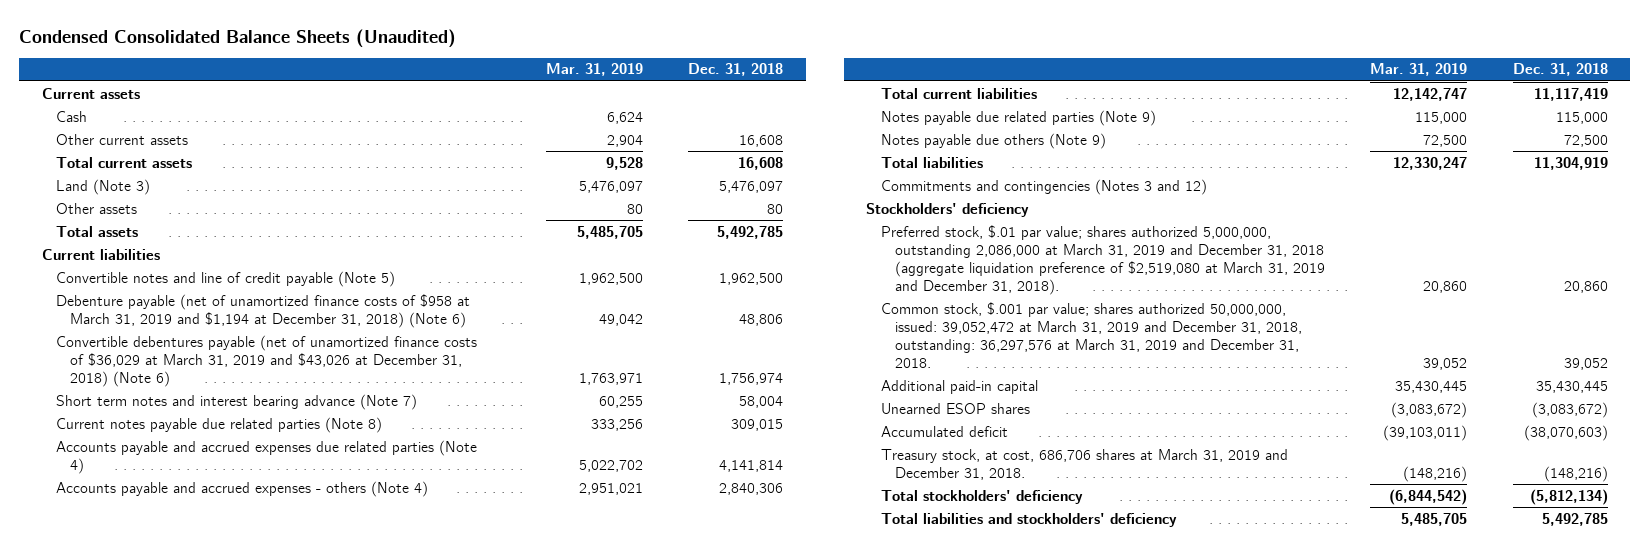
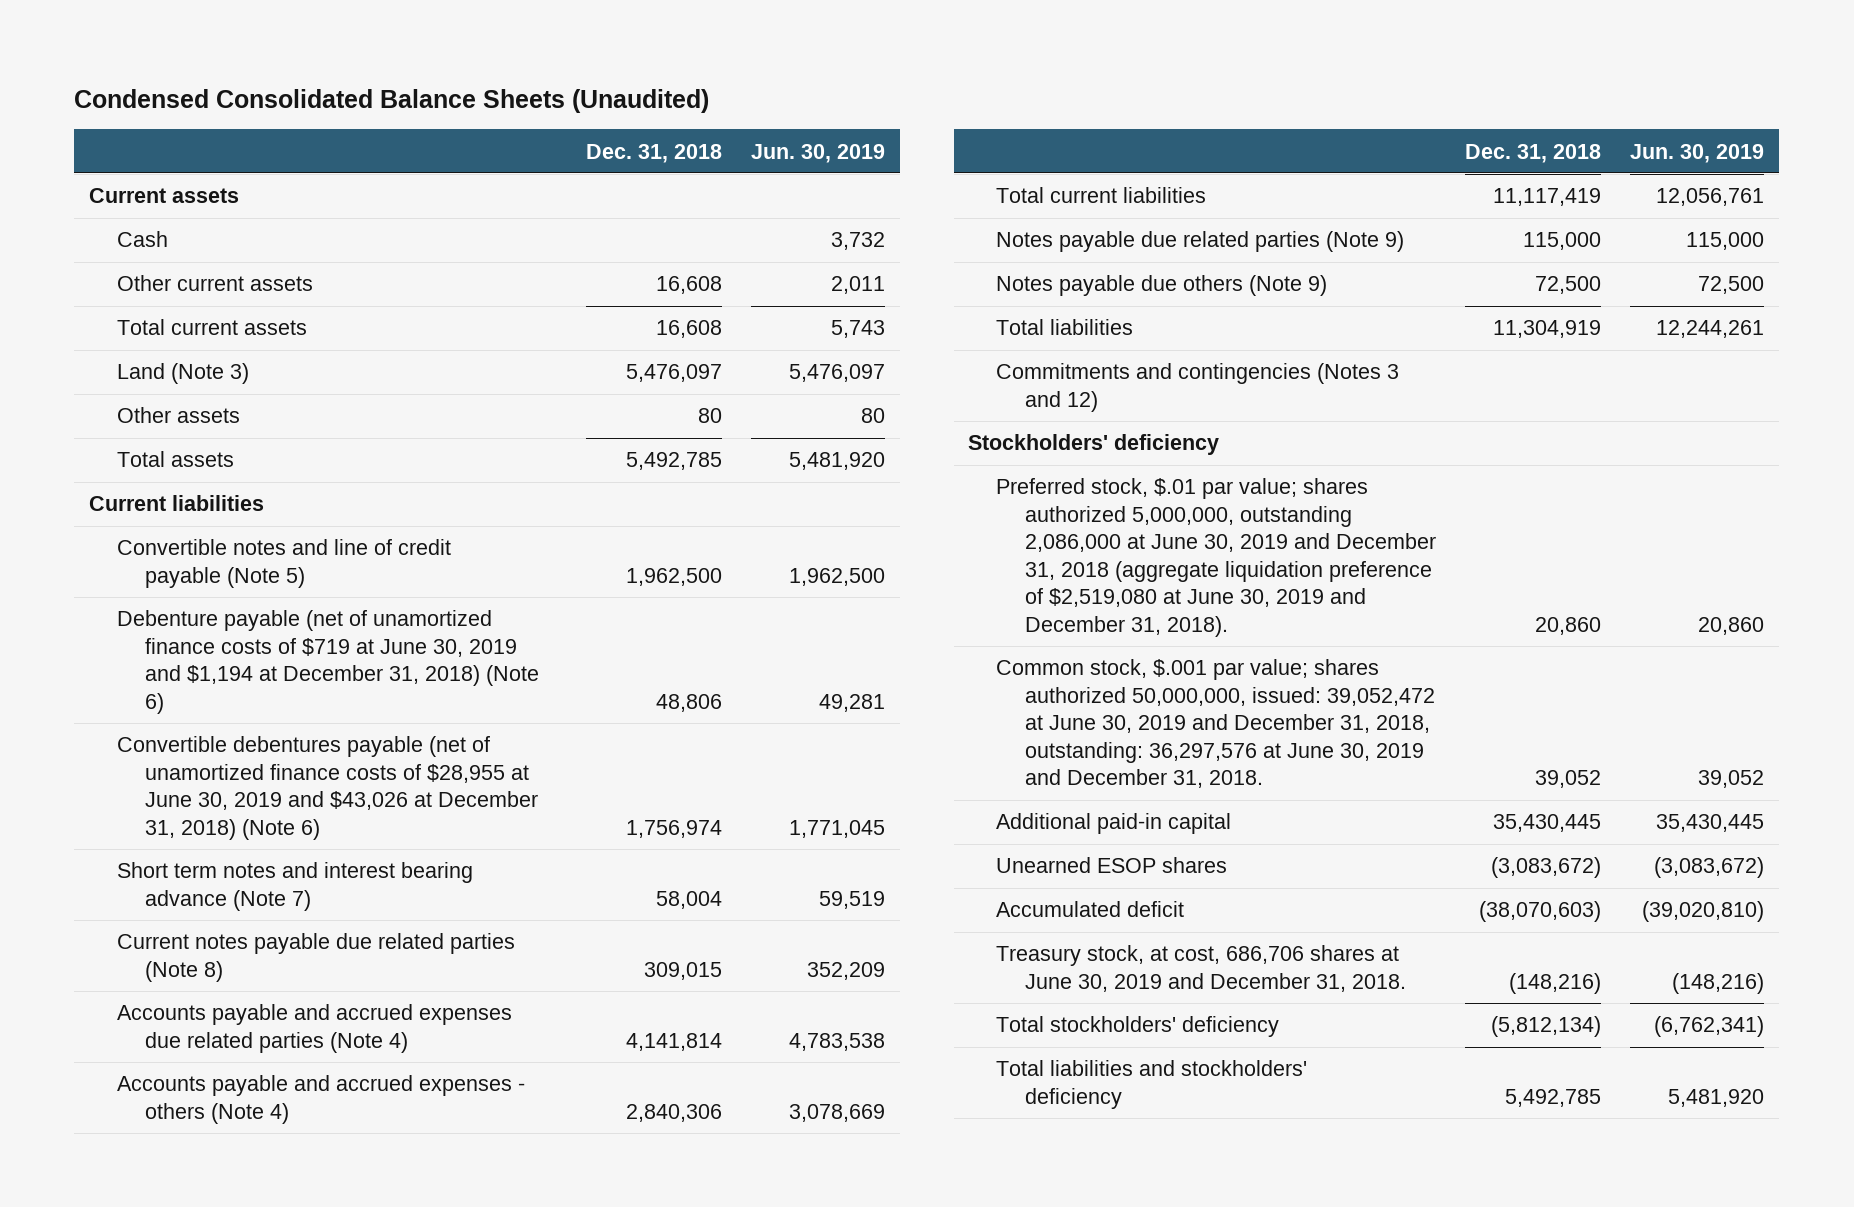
[545,63,643,77] Mar. 31, 2019 -> none
none -> [751,143,886,163] Jun. 30, 2019
[56,293,471,328] Debenture payable (net of unamortized finance costs of $958 at March 31, 2019 and $1,194 at December 31, 2018) (Note 6) -> [117,610,540,714] Debenture payable (net of unamortized finance costs of $719 at June 30, 2019 and $1,194 at December 31, 2018) (Note 6)
[56,334,478,387] Convertible debentures payable (net of unamortized finance costs of $36,029 at March 31, 2019 and $43,026 at December 31, 2018) (Note 6) -> [117,736,539,840] Convertible debentures payable (net of unamortized finance costs of $28,955 at June 30, 2019 and $43,026 at December 31, 2018) (Note 6)
[880,224,1326,296] Preferred stock, $.01 par value; shares authorized 5,000,000, outstanding 2,086,000 at March 31, 2019 and December 31, 2018 (aggregate liquidation preference of $2,519,080 at March 31, 2019 and December 31, 2018). -> [996,478,1436,637] Preferred stock, $.01 par value; shares authorized 5,000,000, outstanding 2,086,000 at June 30, 2019 and December 31, 2018 (aggregate liquidation preference of $2,519,080 at June 30, 2019 and December 31, 2018).
[880,301,1303,369] Common stock, $.001 par value; shares authorized 50,000,000, issued: 39,052,472 at March 31, 2019 and December 31, 2018, outstanding: 36,297,576 at March 31, 2019 and December 31, 2018. -> [996,659,1435,789] Common stock, $.001 par value; shares authorized 50,000,000, issued: 39,052,472 at June 30, 2019 and December 31, 2018, outstanding: 36,297,576 at June 30, 2019 and December 31, 2018.
[880,448,1288,480] Treasury stock, at cost, 686,706 shares at March 31, 2019 and December 31, 2018. -> [996,945,1406,992] Treasury stock, at cost, 686,706 shares at June 30, 2019 and December 31, 2018.

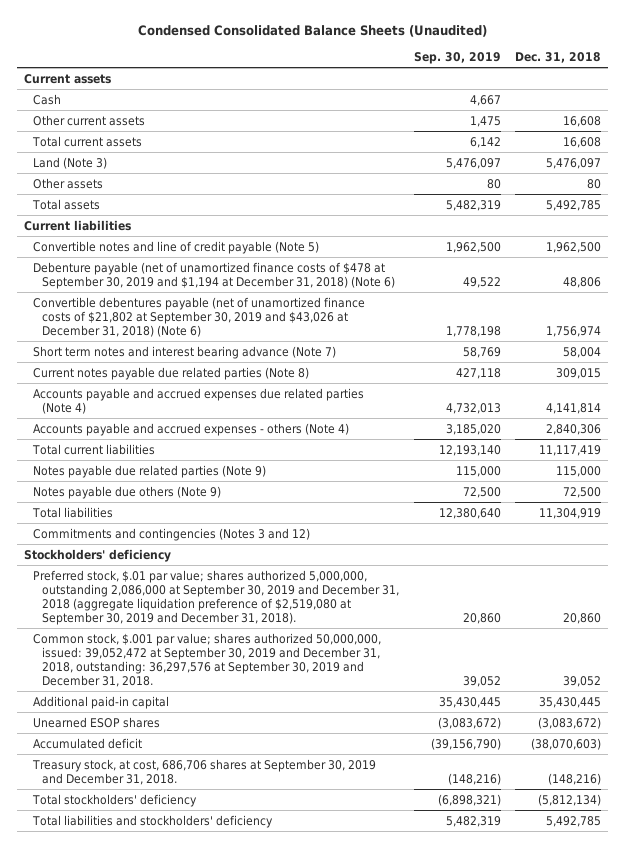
[751,143,886,163] Jun. 30, 2019 -> none
none -> [413,51,501,64] Sep. 30, 2019
[117,610,540,714] Debenture payable (net of unamortized finance costs of $719 at June 30, 2019 and $1,194 at December 31, 2018) (Note 6) -> [33,261,396,289] Debenture payable (net of unamortized finance costs of $478 at September 30, 2019 and $1,194 at December 31, 2018) (Note 6)
[117,736,539,840] Convertible debentures payable (net of unamortized finance costs of $28,955 at June 30, 2019 and $43,026 at December 31, 2018) (Note 6) -> [33,296,366,337] Convertible debentures payable (net of unamortized finance costs of $21,802 at September 30, 2019 and $43,026 at December 31, 2018) (Note 6)
[996,478,1436,637] Preferred stock, $.01 par value; shares authorized 5,000,000, outstanding 2,086,000 at June 30, 2019 and December 31, 2018 (aggregate liquidation preference of $2,519,080 at June 30, 2019 and December 31, 2018). -> [33,569,400,626] Preferred stock, $.01 par value; shares authorized 5,000,000, outstanding 2,086,000 at September 30, 2019 and December 31, 2018 (aggregate liquidation preference of $2,519,080 at September 30, 2019 and December 31, 2018).
[996,659,1435,789] Common stock, $.001 par value; shares authorized 50,000,000, issued: 39,052,472 at June 30, 2019 and December 31, 2018, outstanding: 36,297,576 at June 30, 2019 and December 31, 2018. -> [33,632,382,688] Common stock, $.001 par value; shares authorized 50,000,000, issued: 39,052,472 at September 30, 2019 and December 31, 2018, outstanding: 36,297,576 at September 30, 2019 and December 31, 2018.
[996,945,1406,992] Treasury stock, at cost, 686,706 shares at June 30, 2019 and December 31, 2018. -> [32,758,377,785] Treasury stock, at cost, 686,706 shares at September 30, 2019 and December 31, 2018.

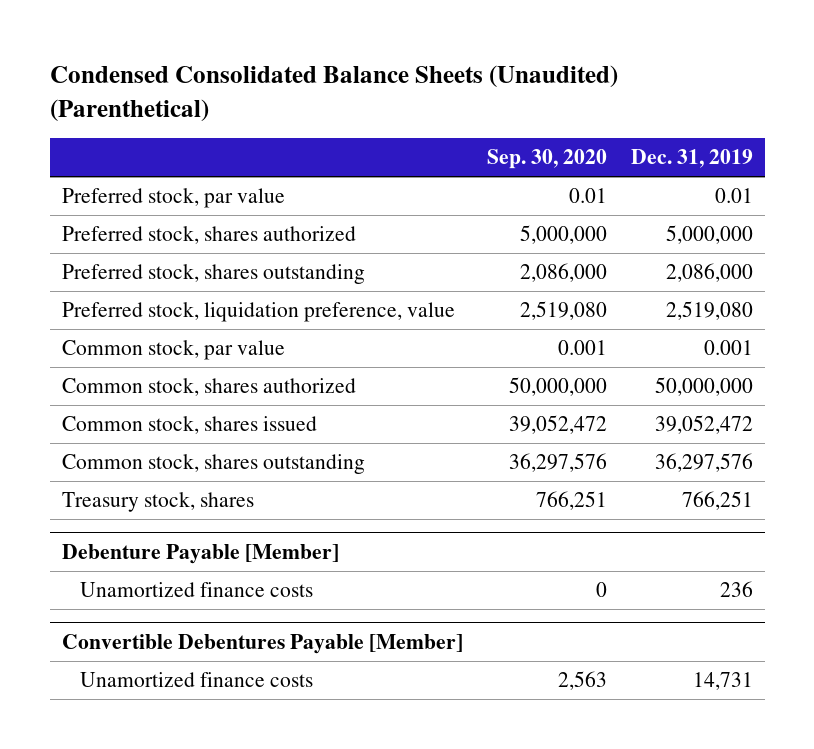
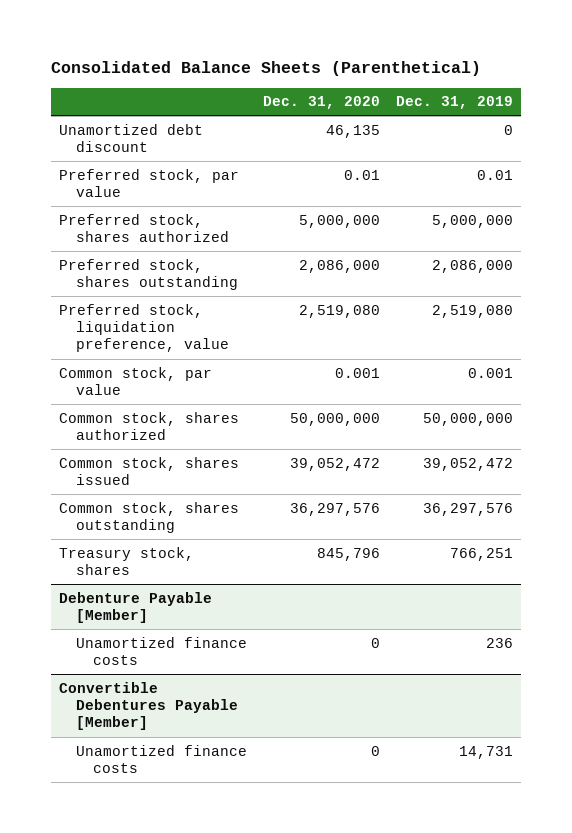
[49,65,618,122] Condensed Consolidated Balance Sheets (Unaudited) (Parenthetical) -> [50,61,481,77] Consolidated Balance Sheets (Parenthetical)
[486,149,607,170] Sep. 30, 2020 -> none
none -> [263,96,381,110] Dec. 31, 2020
none -> [58,123,203,153] Unamortized debt discount

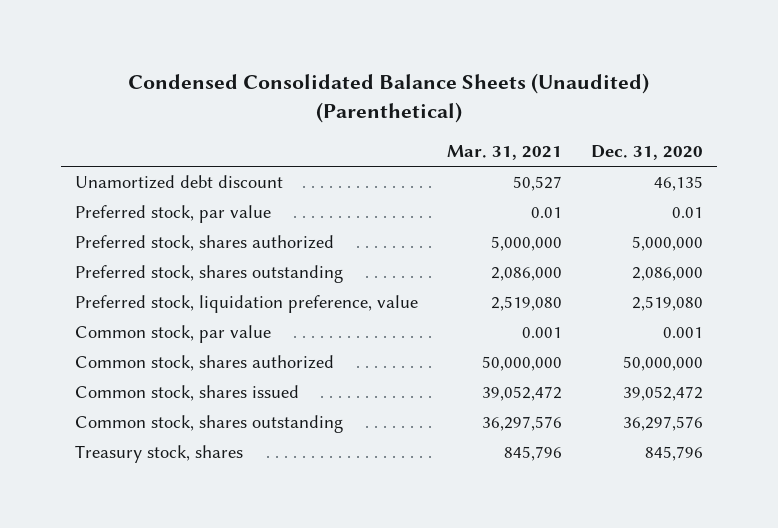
[50,61,481,77] Consolidated Balance Sheets (Parenthetical) -> [127,73,649,123] Condensed Consolidated Balance Sheets (Unaudited) (Parenthetical)
[396,96,514,110] Dec. 31, 2019 -> none
none -> [446,145,562,161] Mar. 31, 2021
[58,591,212,624] Debenture Payable [Member] -> none
[75,636,247,666] Unamortized finance costs -> none
[58,681,238,731] Convertible Debentures Payable [Member] -> none
[75,744,247,774] Unamortized finance costs -> none

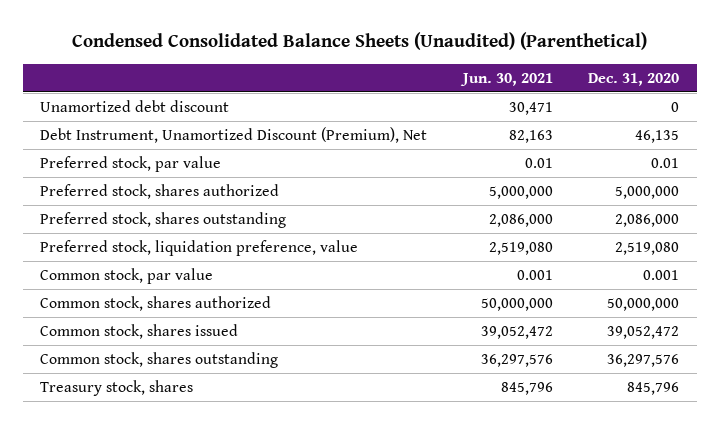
[446,145,562,161] Mar. 31, 2021 -> none
none -> [459,72,553,86] Jun. 30, 2021
[653,175,703,191] 46,135 -> [671,102,680,113] 0
none -> [40,127,428,144] Debt Instrument, Unamortized Discount (Premium), Net

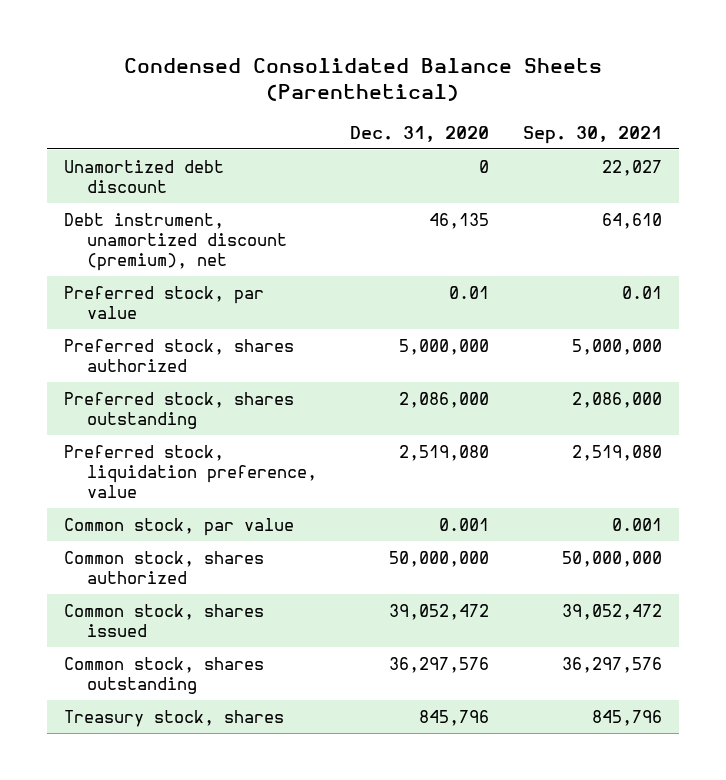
[71,32,647,51] Condensed Consolidated Balance Sheets (Unaudited) (Parenthetical) -> [124,58,603,102] Condensed Consolidated Balance Sheets (Parenthetical)
[459,72,553,86] Jun. 30, 2021 -> none
none -> [523,125,663,144] Sep. 30, 2021
[40,127,428,144] Debt Instrument, Unamortized Discount (Premium), Net -> [64,212,287,271] Debt instrument, unamortized discount (premium), net

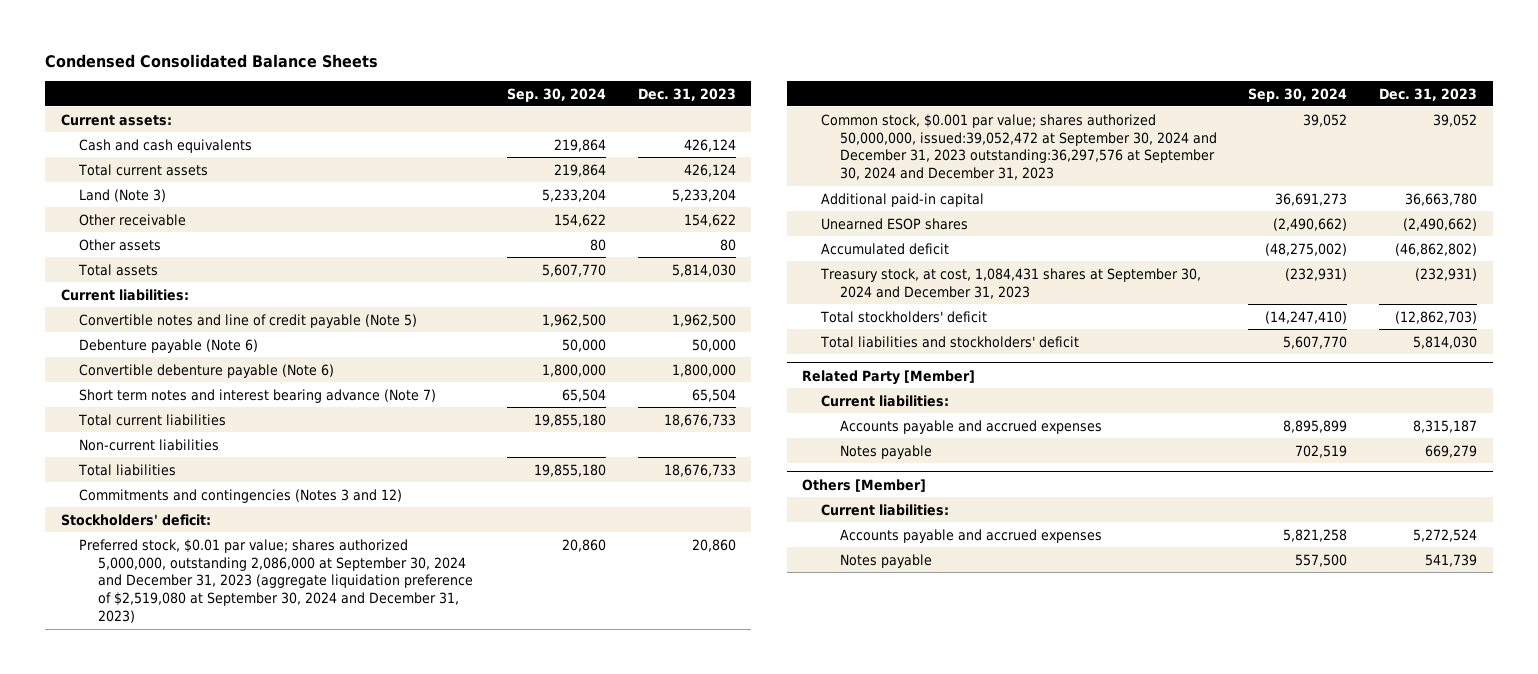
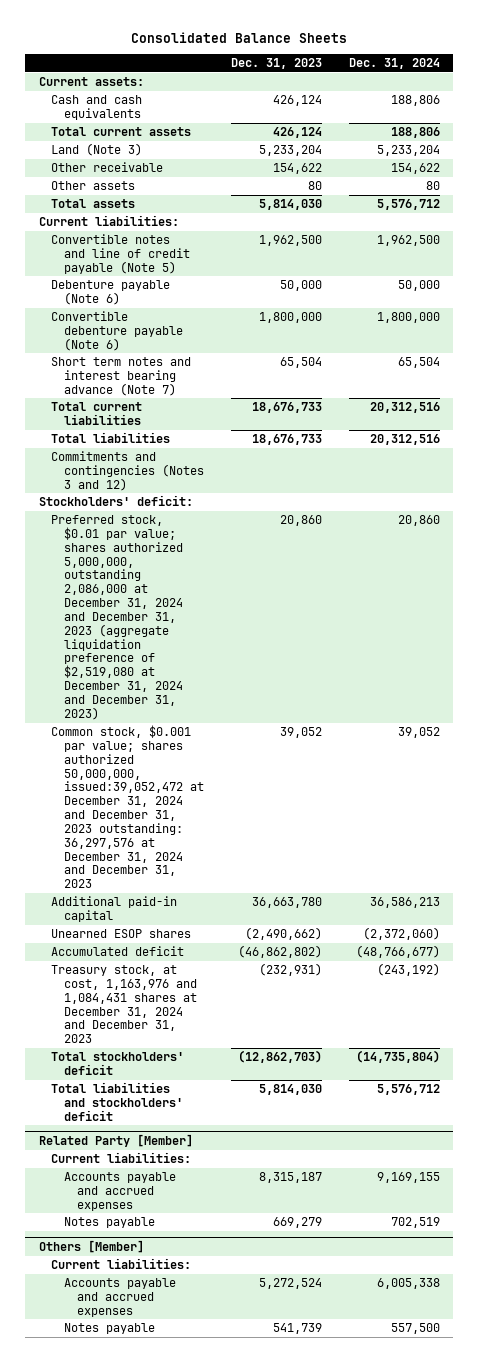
[45,53,379,68] Condensed Consolidated Balance Sheets -> [131,31,348,43] Consolidated Balance Sheets
[506,87,606,102] Sep. 30, 2024 -> none
none -> [349,57,441,69] Dec. 31, 2024
[79,438,220,451] Non-current liabilities -> none
[79,538,474,624] Preferred stock, $0.01 par value; shares authorized 5,000,000, outstanding 2,086,000 at September 30, 2024 and December 31, 2023 (aggregate liquidation preference of $2,519,080 at September 30, 2024 and December 31, 2023) -> [51,515,184,720] Preferred stock, $0.01 par value; shares authorized 5,000,000, outstanding 2,086,000 at December 31, 2024 and December 31, 2023 (aggregate liquidation preference of $2,519,080 at December 31, 2024 and December 31, 2023)
[820,113,1217,181] Common stock, $0.001 par value; shares authorized 50,000,000, issued:39,052,472 at September 30, 2024 and December 31, 2023 outstanding:36,297,576 at September 30, 2024 and December 31, 2023 -> [51,725,205,889] Common stock, $0.001 par value; shares authorized 50,000,000, issued:39,052,472 at December 31, 2024 and December 31, 2023 outstanding: 36,297,576 at December 31, 2024 and December 31, 2023
[819,267,1201,299] Treasury stock, at cost, 1,084,431 shares at September 30, 2024 and December 31, 2023 -> [51,965,198,1044] Treasury stock, at cost, 1,163,976 and 1,084,431 shares at December 31, 2024 and December 31, 2023

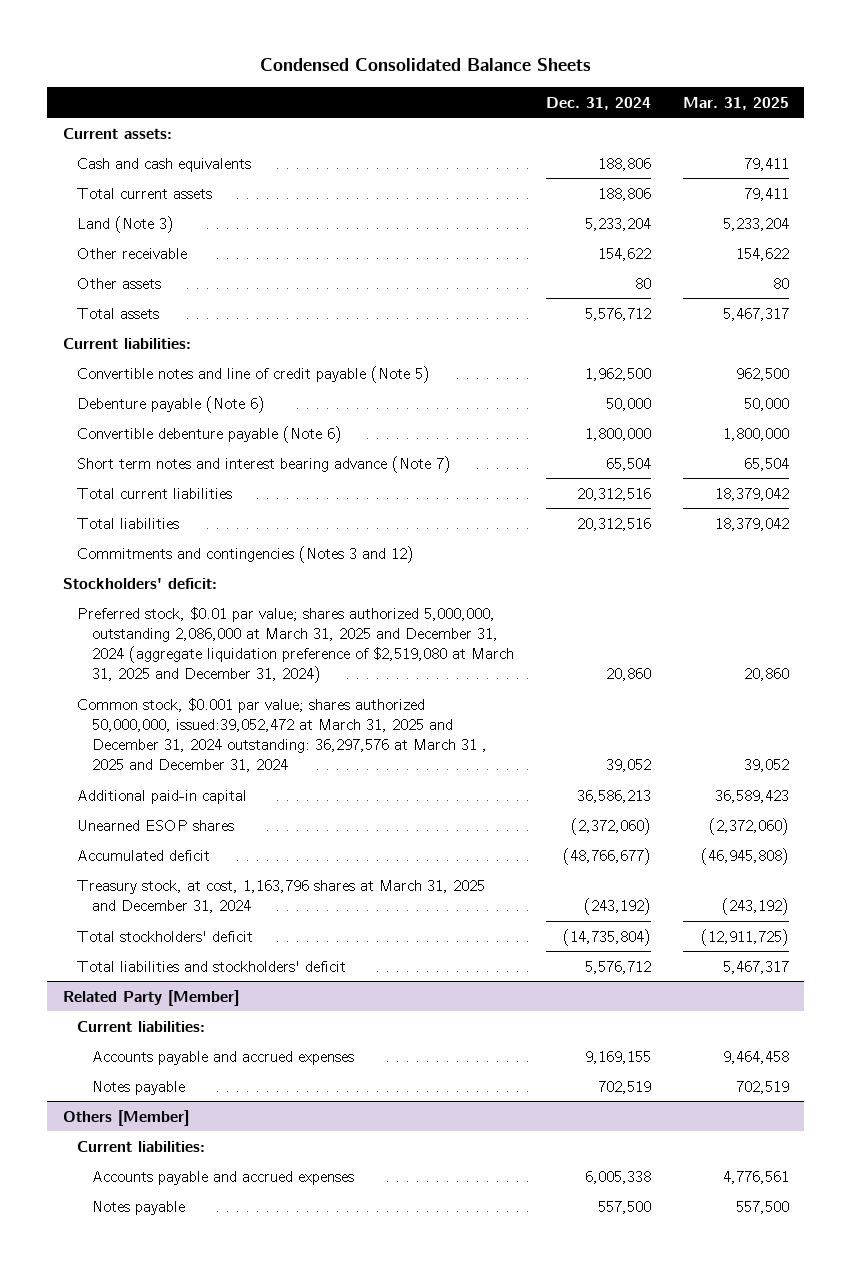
[131,31,348,43] Consolidated Balance Sheets -> [259,58,591,72] Condensed Consolidated Balance Sheets
[231,57,323,69] Dec. 31, 2023 -> none
none -> [682,96,789,110] Mar. 31, 2025
[51,515,184,720] Preferred stock, $0.01 par value; shares authorized 5,000,000, outstanding 2,086,000 at December 31, 2024 and December 31, 2023 (aggregate liquidation preference of $2,519,080 at December 31, 2024 and December 31, 2023) -> [77,606,514,684] Preferred stock, $0.01 par value; shares authorized 5,000,000, outstanding 2,086,000 at March 31, 2025 and December 31, 2024 (aggregate liquidation preference of $2,519,080 at March 31, 2025 and December 31, 2024)
[51,725,205,889] Common stock, $0.001 par value; shares authorized 50,000,000, issued:39,052,472 at December 31, 2024 and December 31, 2023 outstanding: 36,297,576 at December 31, 2024 and December 31, 2023 -> [77,697,487,773] Common stock, $0.001 par value; shares authorized 50,000,000, issued:39,052,472 at March 31, 2025 and December 31, 2024 outstanding: 36,297,576 at March 31 , 2025 and December 31, 2024
[51,965,198,1044] Treasury stock, at cost, 1,163,976 and 1,084,431 shares at December 31, 2024 and December 31, 2023 -> [77,879,486,913] Treasury stock, at cost, 1,163,796 shares at March 31, 2025 and December 31, 2024

